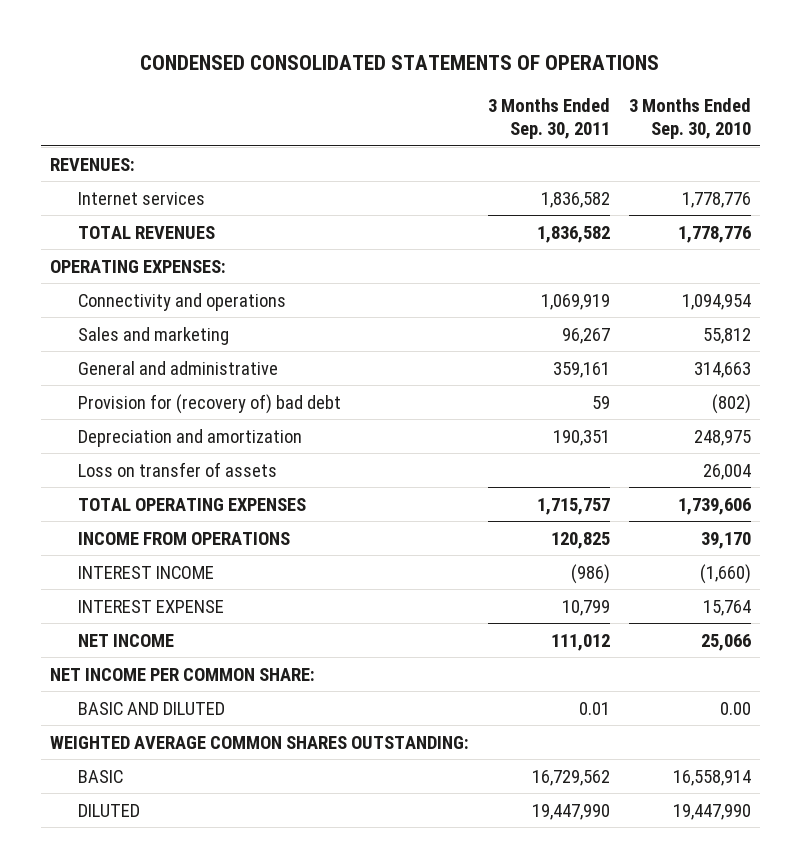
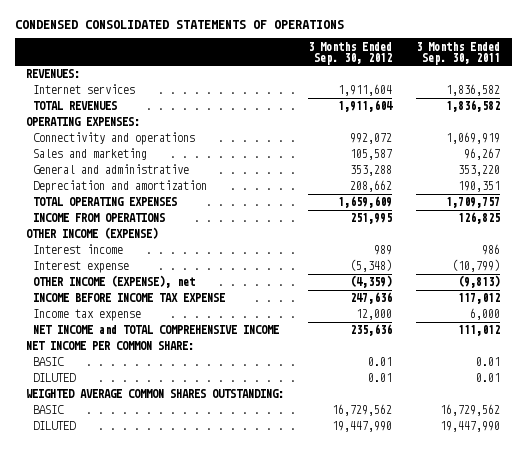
[628,97,751,140] 3 Months Ended Sep. 30, 2010 -> none
none -> [308,41,393,65] 3 Months Ended Sep. 30, 2012
[78,393,342,414] Provision for (recovery of) bad debt -> none
[552,361,610,378] 359,161 -> [457,165,500,177] 353,220
[78,461,278,477] Loss on transfer of assets -> none
[536,497,610,515] 1,715,757 -> [445,197,500,209] 1,709,757
[550,531,610,549] 120,825 -> [457,212,500,225] 126,825
none -> [26,227,159,240] OTHER INCOME (EXPENSE)
[78,565,215,579] INTEREST INCOME -> [33,244,124,255] Interest income
[570,563,610,584] (986) -> [481,244,500,256] 986
[78,599,225,613] INTEREST EXPENSE -> [33,261,130,274] Interest expense
[561,599,610,616] 10,799 -> [451,259,500,273] (10,799)
none -> [33,275,196,289] OTHER INCOME (EXPENSE), net
none -> [33,293,226,303] INCOME BEFORE INCOME TAX EXPENSE
none -> [33,309,142,322] Income tax expense
[78,633,175,647] NET INCOME -> [33,325,280,335] NET INCOME and TOTAL COMPREHENSIVE INCOME
[78,701,226,715] BASIC AND DILUTED -> none
none -> [33,357,65,367] BASIC
none -> [33,373,77,383] DILUTED

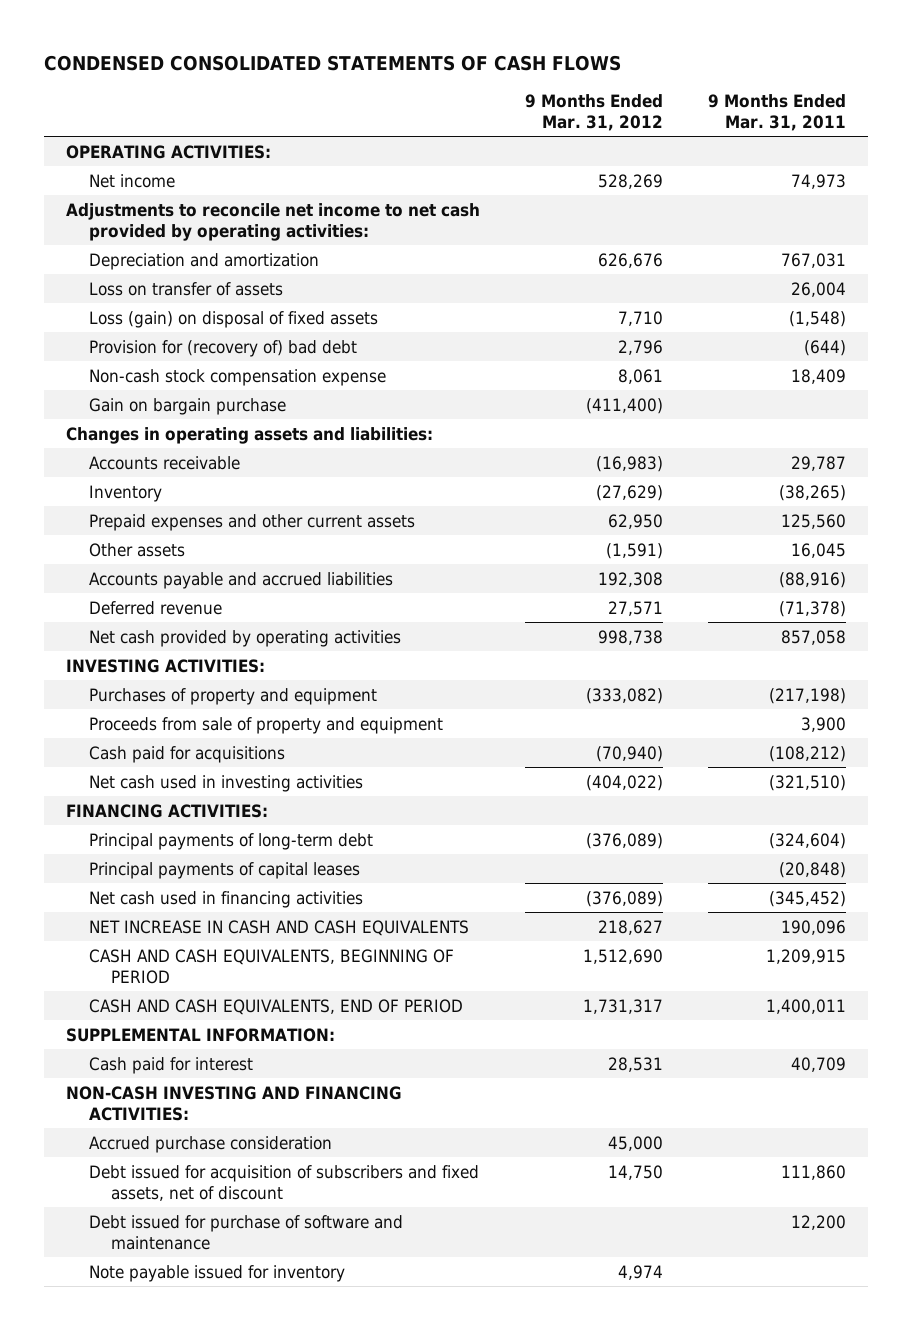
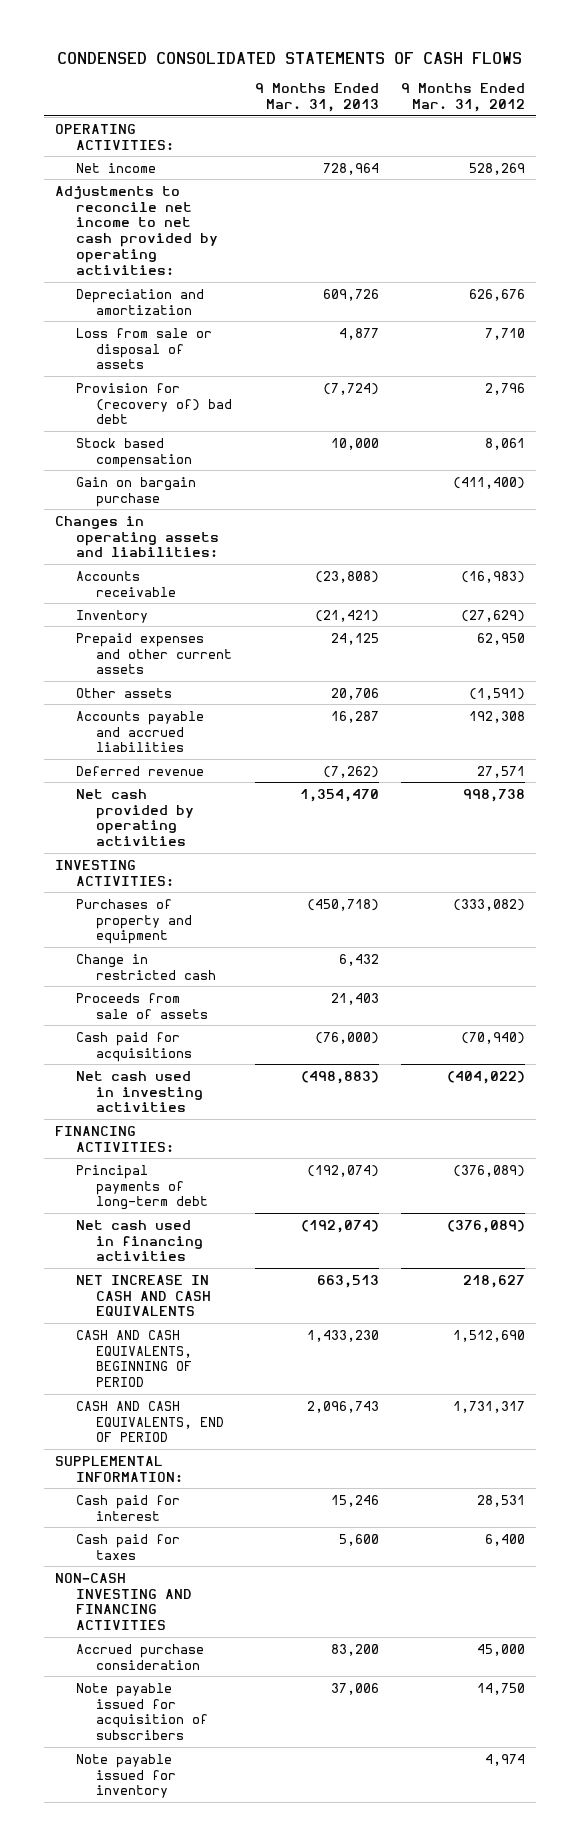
[707,93,846,131] 9 Months Ended Mar. 31, 2011 -> none
none -> [254,83,379,113] 9 Months Ended Mar. 31, 2013
[88,281,283,296] Loss on transfer of assets -> none
[88,310,378,328] Loss (gain) on disposal of fixed assets -> [75,327,212,370] Loss from sale or disposal of assets
[88,368,386,386] Non-cash stock compensation expense -> [75,437,192,468] Stock based compensation
none -> [75,953,216,980] Change in restricted cash
[88,716,443,734] Proceeds from sale of property and equipment -> [75,992,208,1019] Proceeds from sale of assets
[88,861,360,879] Principal payments of capital leases -> none
none -> [75,1533,180,1560] Cash paid for taxes
[66,1085,403,1121] NON-CASH INVESTING AND FINANCING ACTIVITIES: -> [55,1572,192,1631] NON-CASH INVESTING AND FINANCING ACTIVITIES
[88,1214,403,1250] Debt issued for purchase of software and maintenance -> none
[88,1164,479,1201] Debt issued for acquisition of subscribers and fixed assets, net of discount -> [75,1682,208,1741] Note payable issued for acquisition of subscribers

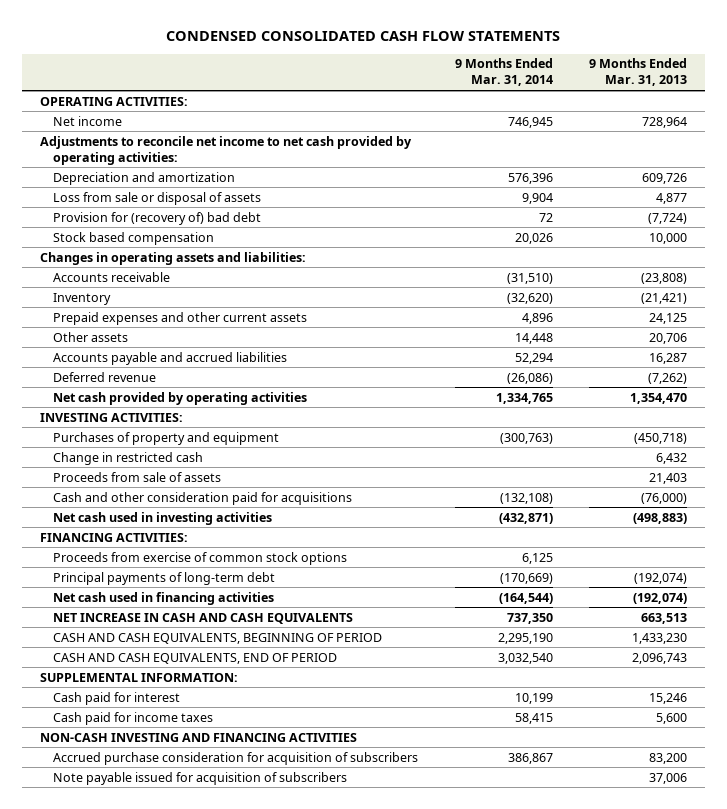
[57,51,523,64] CONDENSED CONSOLIDATED STATEMENTS OF CASH FLOWS -> [166,31,561,42] CONDENSED CONSOLIDATED CASH FLOW STATEMENTS
[401,83,526,113] 9 Months Ended Mar. 31, 2012 -> none
none -> [454,58,553,87] 9 Months Ended Mar. 31, 2014
[75,476,196,507] Gain on bargain purchase -> none
[75,1031,192,1062] Cash paid for acquisitions -> [53,491,353,505] Cash and other consideration paid for acquisitions
none -> [53,551,348,565] Proceeds from exercise of common stock options
[75,1533,180,1560] Cash paid for taxes -> [53,711,214,725] Cash paid for income taxes
[75,1643,204,1670] Accrued purchase consideration -> [53,751,419,765] Accrued purchase consideration for acquisition of subscribers
[75,1753,176,1799] Note payable issued for inventory -> none

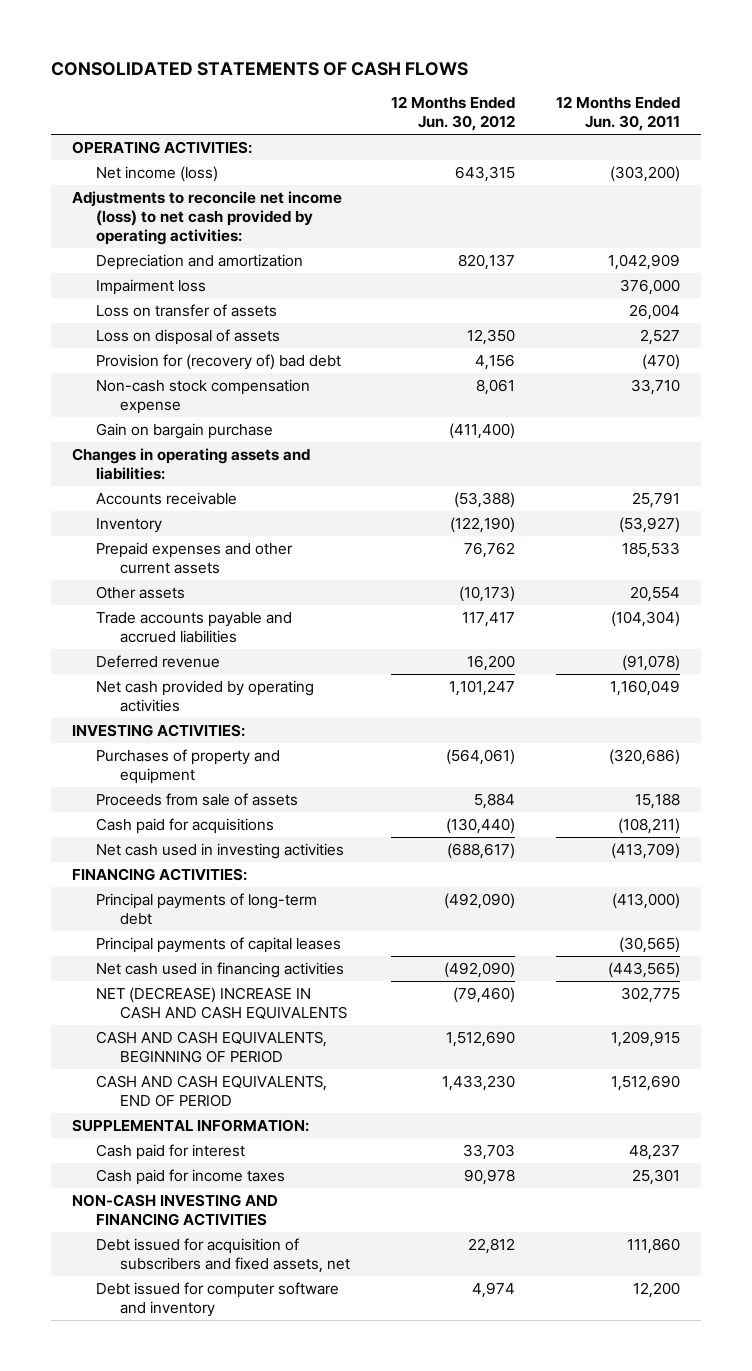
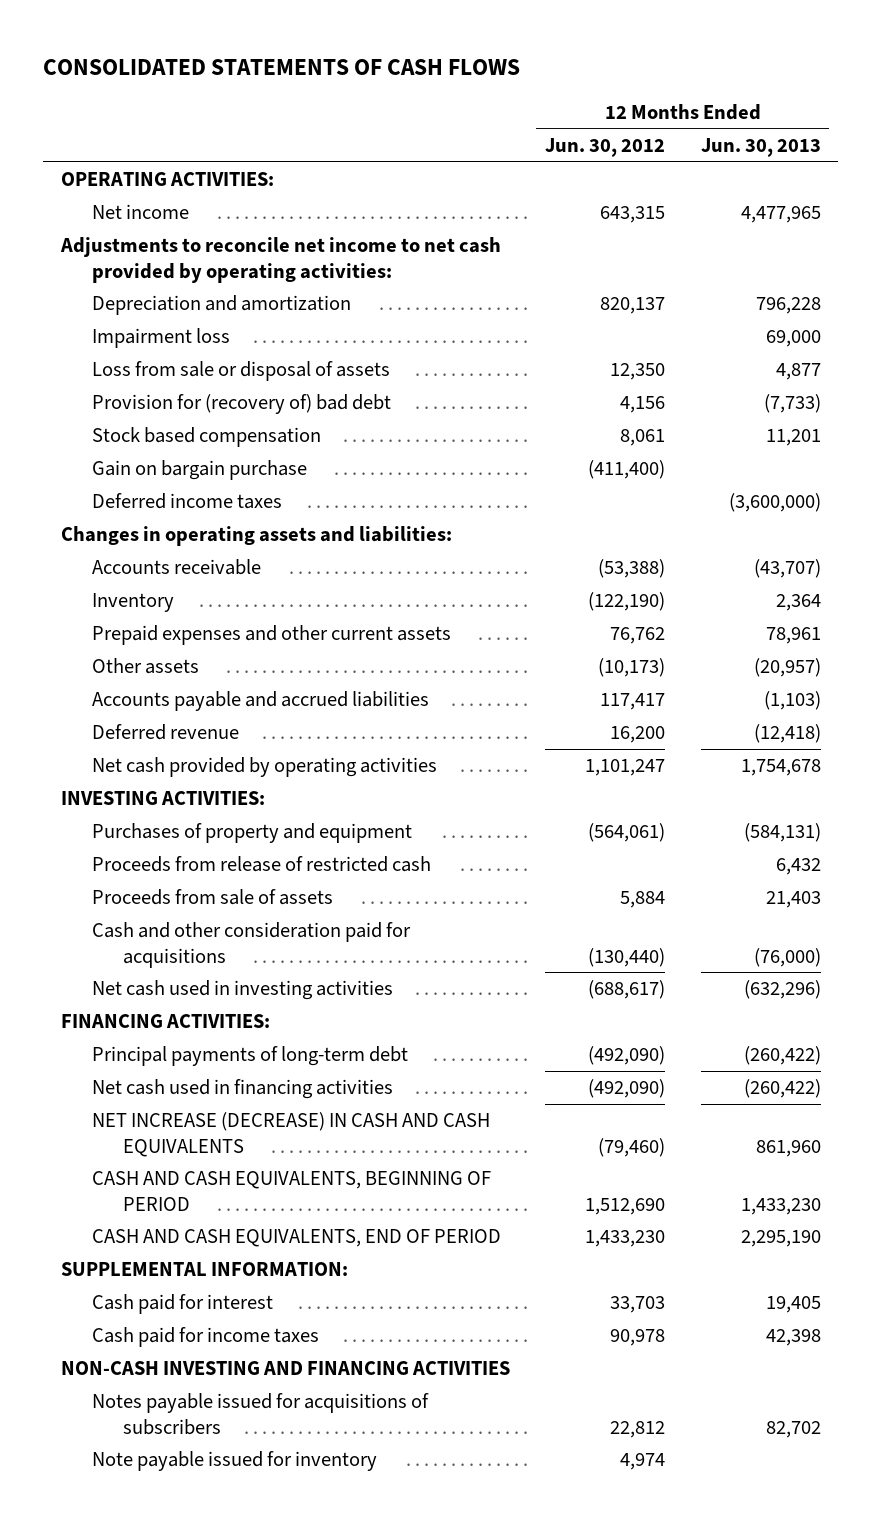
[556,96,681,132] 12 Months Ended Jun. 30, 2011 -> none
none -> [700,138,821,158] Jun. 30, 2013
[95,166,218,183] Net income (loss) -> [91,204,189,220] Net income
[71,191,342,245] Adjustments to reconcile net income (loss) to net cash provided by operating activities: -> [59,237,501,283] Adjustments to reconcile net income to net cash provided by operating activities:
[95,304,277,318] Loss on transfer of assets -> none
[95,329,280,346] Loss on disposal of assets -> [91,361,390,382] Loss from sale or disposal of assets
[95,379,310,414] Non-cash stock compensation expense -> [91,427,321,448] Stock based compensation
none -> [91,493,282,510] Deferred income taxes
[95,612,292,643] Trade accounts payable and accrued liabilities -> [91,691,429,712] Accounts payable and accrued liabilities
none -> [91,856,431,873] Proceeds from release of restricted cash
[95,818,274,835] Cash paid for acquisitions -> [91,922,411,968] Cash and other consideration paid for acquisitions
[95,937,341,954] Principal payments of capital leases -> none
[95,987,347,1020] NET (DECREASE) INCREASE IN CASH AND CASH EQUIVALENTS -> [91,1112,490,1157] NET INCREASE (DECREASE) IN CASH AND CASH EQUIVALENTS
[95,1238,350,1273] Debt issued for acquisition of subscribers and fixed assets, net -> [91,1393,429,1435] Notes payable issued for acquisitions of subscribers
[95,1282,339,1317] Debt issued for computer software and inventory -> [91,1451,377,1472] Note payable issued for inventory

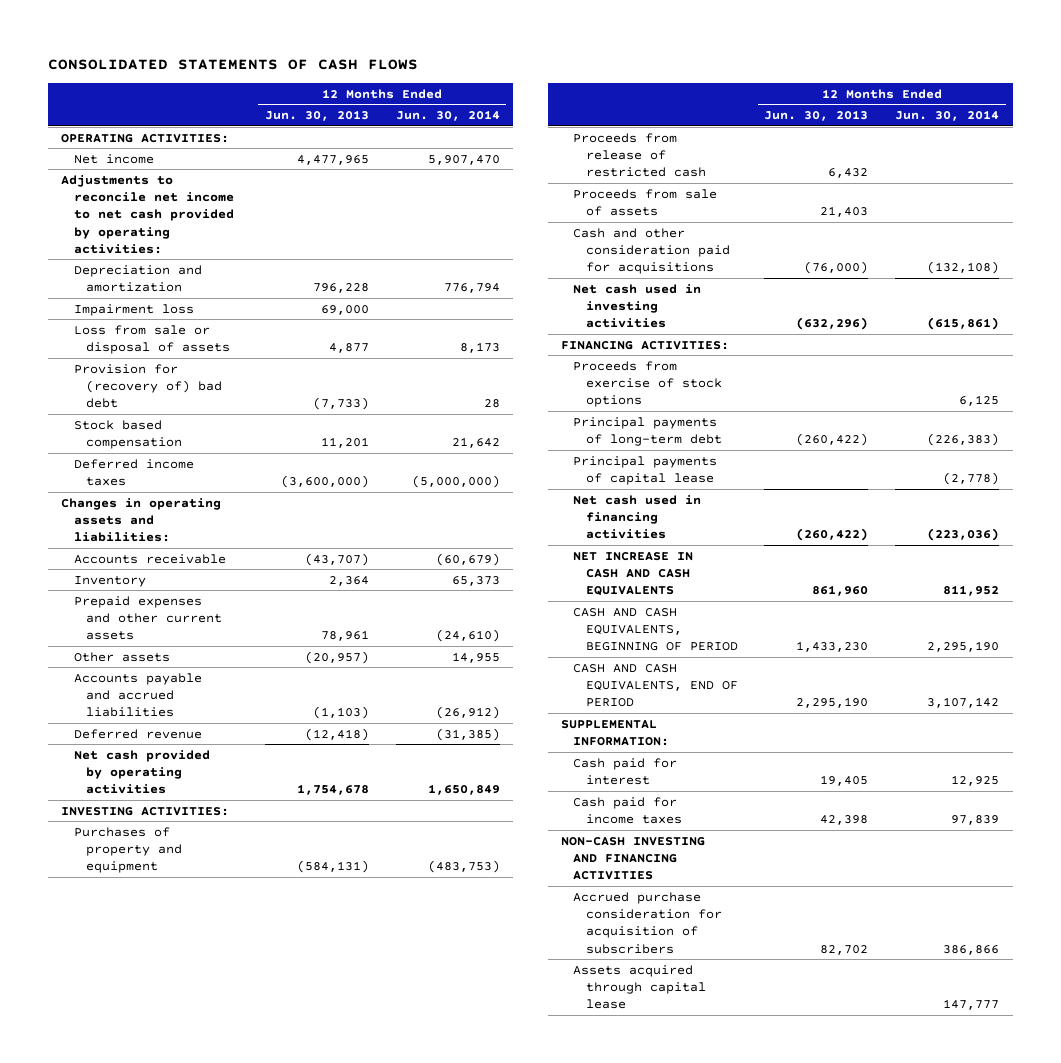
[545,138,666,158] Jun. 30, 2012 -> none
none -> [395,110,500,122] Jun. 30, 2014
[91,460,307,481] Gain on bargain purchase -> none
none -> [573,360,722,408] Proceeds from exercise of stock options
none -> [573,455,718,486] Principal payments of capital lease
[91,1112,490,1157] NET INCREASE (DECREASE) IN CASH AND CASH EQUIVALENTS -> [573,551,694,597] NET INCREASE IN CASH AND CASH EQUIVALENTS
[91,1451,377,1472] Note payable issued for inventory -> none
[91,1393,429,1435] Notes payable issued for acquisitions of subscribers -> [573,891,722,954] Accrued purchase consideration for acquisition of subscribers
none -> [573,964,706,1010] Assets acquired through capital lease

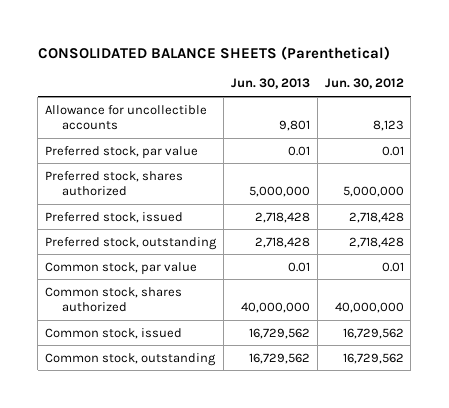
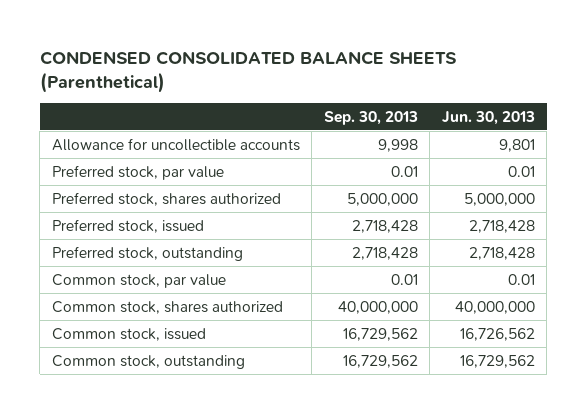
[37,45,390,60] CONSOLIDATED BALANCE SHEETS (Parenthetical) -> [39,50,457,93] CONDENSED CONSOLIDATED BALANCE SHEETS (Parenthetical)
[324,78,404,90] Jun. 30, 2012 -> none
none -> [323,110,418,125] Sep. 30, 2013
[248,327,310,339] 16,729,562 -> [459,327,535,341] 16,726,562

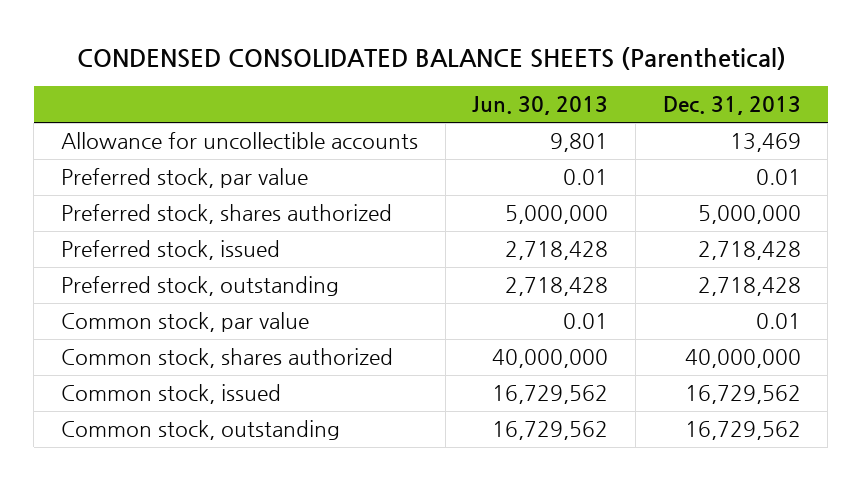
[323,110,418,125] Sep. 30, 2013 -> none
none -> [662,96,801,116] Dec. 31, 2013
[459,327,535,341] 16,726,562 -> [492,385,609,405] 16,729,562

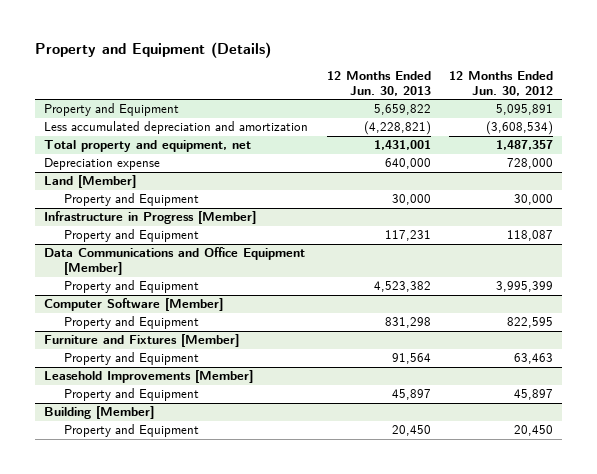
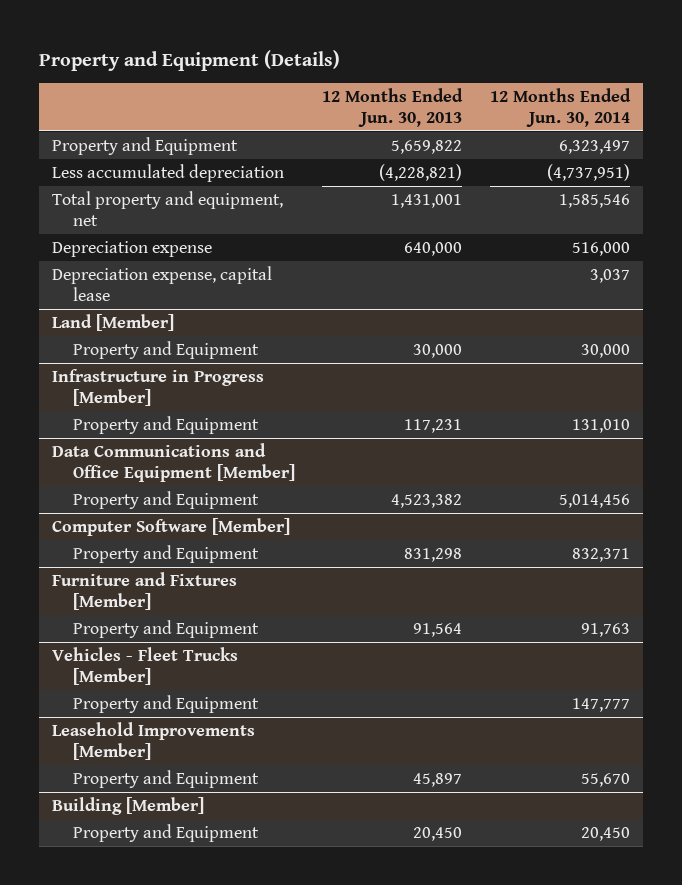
[448,70,553,96] 12 Months Ended Jun. 30, 2012 -> none
none -> [489,87,631,127] 12 Months Ended Jun. 30, 2014
[44,121,309,135] Less accumulated depreciation and amortization -> [52,163,285,182] Less accumulated depreciation
none -> [52,265,273,301] Depreciation expense, capital lease
none -> [52,646,239,685] Vehicles - Fleet Trucks [Member]
none -> [73,694,260,713] Property and Equipment

